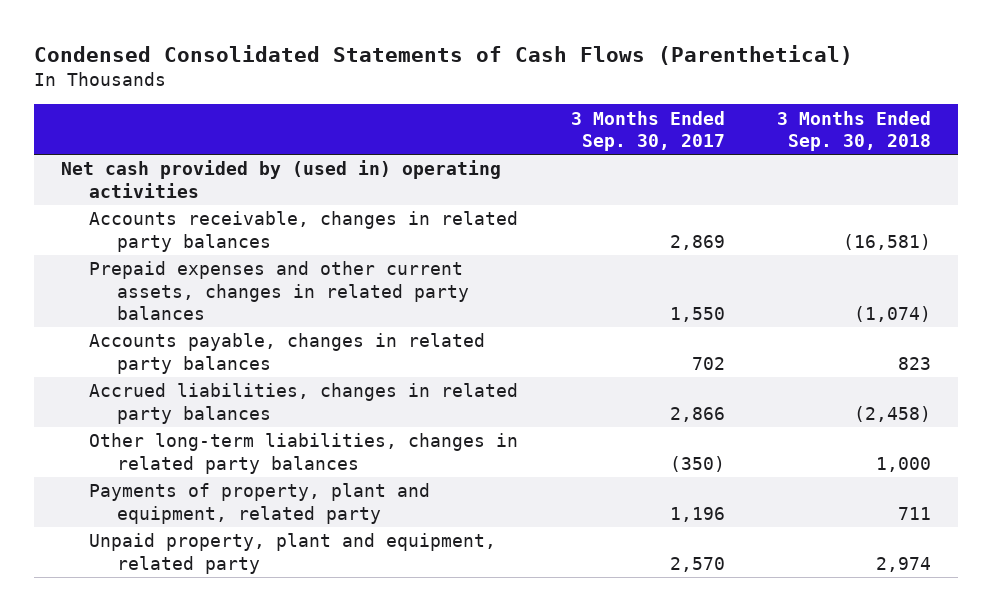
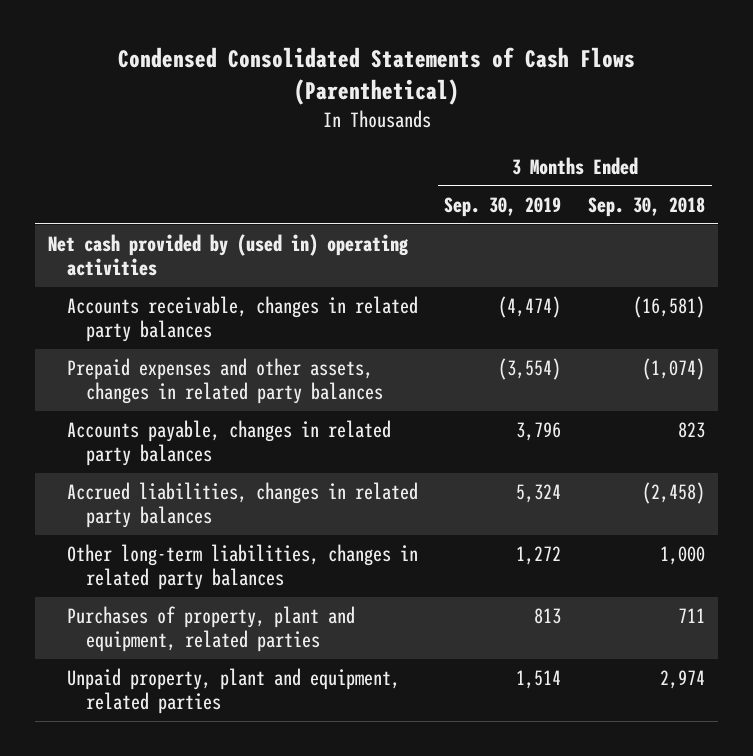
[570,110,725,151] 3 Months Ended Sep. 30, 2017 -> none
none -> [444,197,562,218] Sep. 30, 2019
[88,261,470,321] Prepaid expenses and other current assets, changes in related party balances -> [67,358,383,405] Prepaid expenses and other assets, changes in related party balances
[88,483,430,524] Payments of property, plant and equipment, related party -> [67,606,356,653] Purchases of property, plant and equipment, related parties
[88,533,496,574] Unpaid property, plant and equipment, related party -> [67,668,401,715] Unpaid property, plant and equipment, related parties

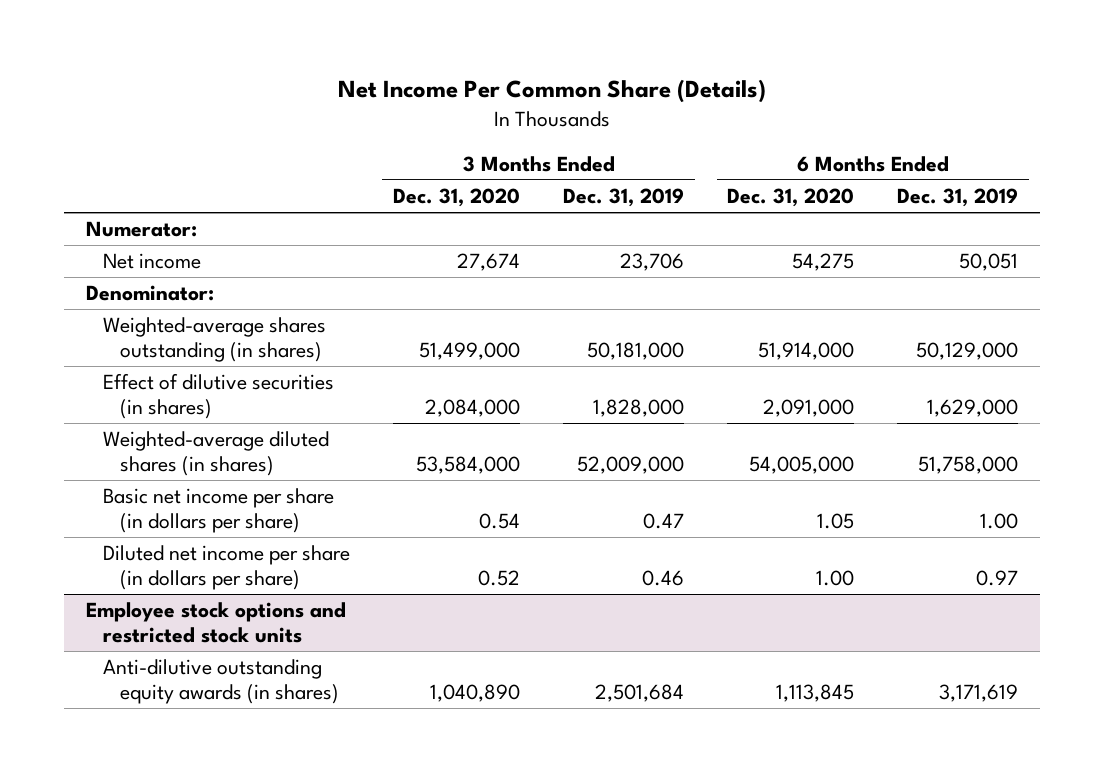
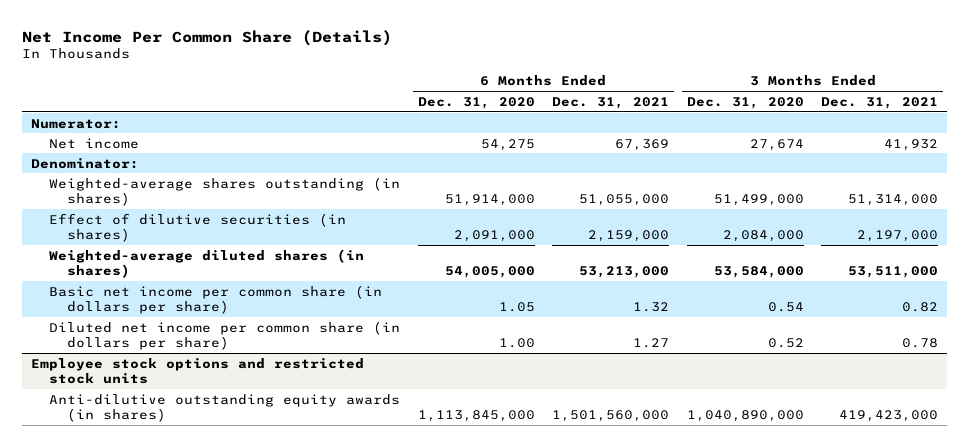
[563,188,685,208] Dec. 31, 2019 -> none
[897,188,1019,208] Dec. 31, 2019 -> none
none -> [552,96,670,109] Dec. 31, 2021
none -> [821,96,939,109] Dec. 31, 2021
[102,488,334,533] Basic net income per share (in dollars per share) -> [48,284,382,314] Basic net income per common share (in dollars per share)
[102,545,350,590] Diluted net income per share (in dollars per share) -> [48,320,400,350] Diluted net income per common share (in dollars per share)
[430,683,521,702] 1,040,890 -> [686,409,804,422] 1,040,890,000
[776,683,855,702] 1,113,845 -> [417,409,535,422] 1,113,845,000

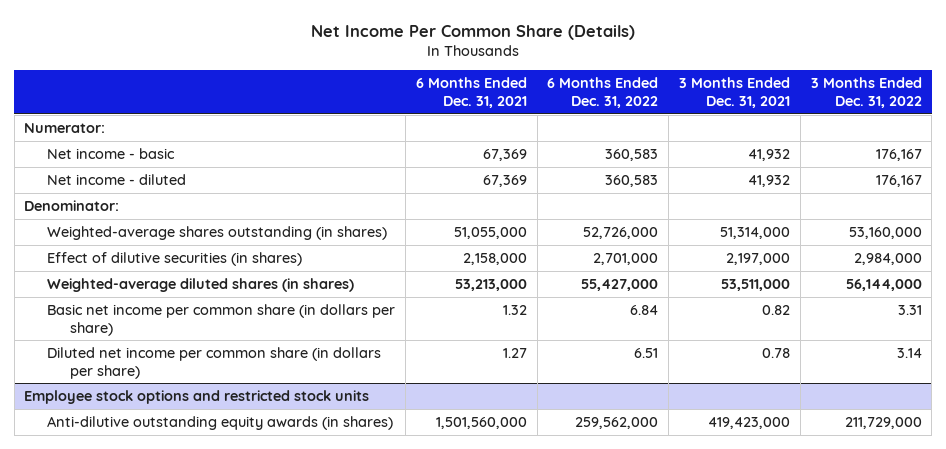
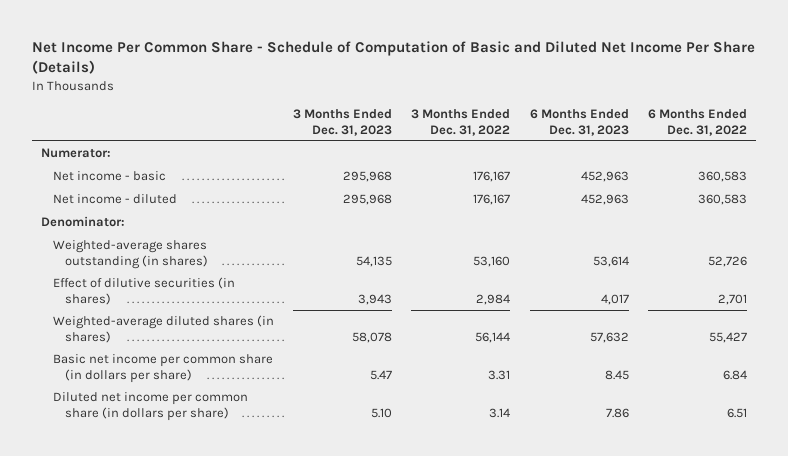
[311,24,636,40] Net Income Per Common Share (Details) -> [31,40,755,75] Net Income Per Common Share - Schedule of Computation of Basic and Diluted Net Income Per Share (Details)
[415,77,527,108] 6 Months Ended Dec. 31, 2021 -> none
[679,77,791,108] 3 Months Ended Dec. 31, 2021 -> none
none -> [293,108,393,136] 3 Months Ended Dec. 31, 2023
none -> [529,108,629,136] 6 Months Ended Dec. 31, 2023
[583,226,659,239] 52,726,000 -> [707,256,747,268] 52,726
[848,226,922,239] 53,160,000 -> [473,256,511,268] 53,160
[593,252,659,265] 2,701,000 -> [717,294,747,306] 2,701
[853,252,922,265] 2,984,000 -> [476,294,511,306] 2,984
[581,278,659,291] 55,427,000 -> [708,332,747,344] 55,427
[845,278,922,291] 56,144,000 -> [475,332,511,344] 56,144
[24,389,370,404] Employee stock options and restricted stock units -> none
[47,415,394,430] Anti-dilutive outstanding equity awards (in shares) -> none

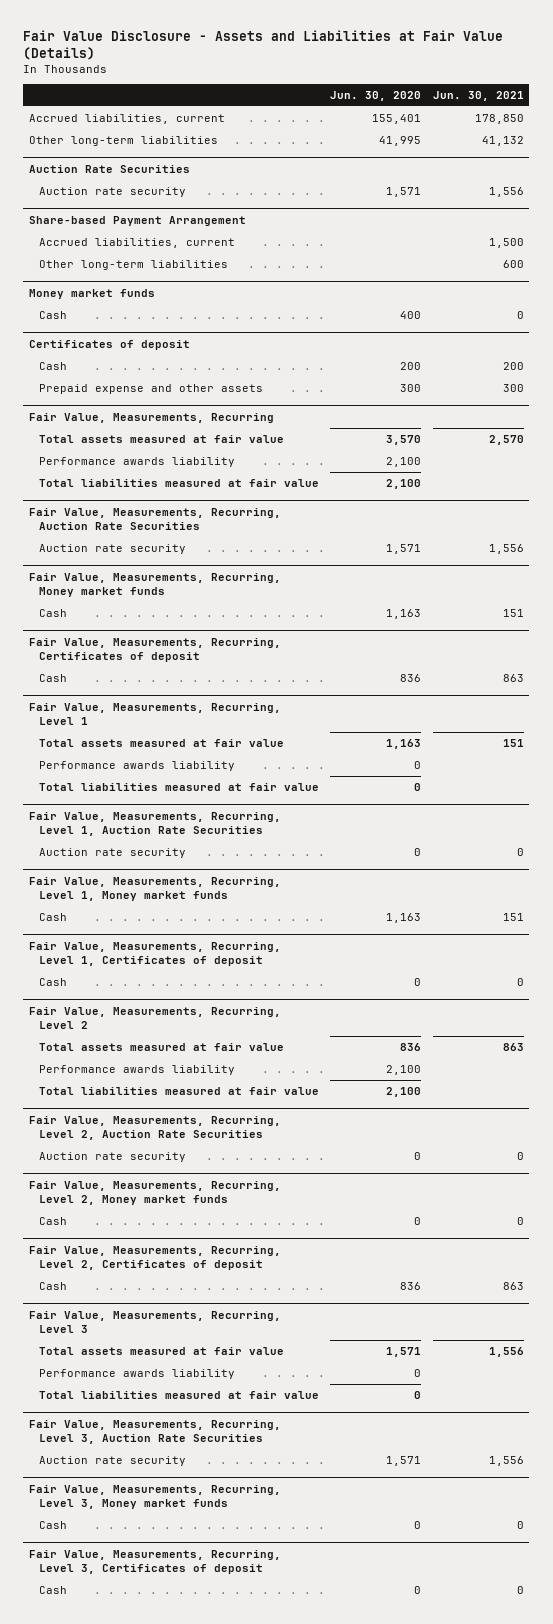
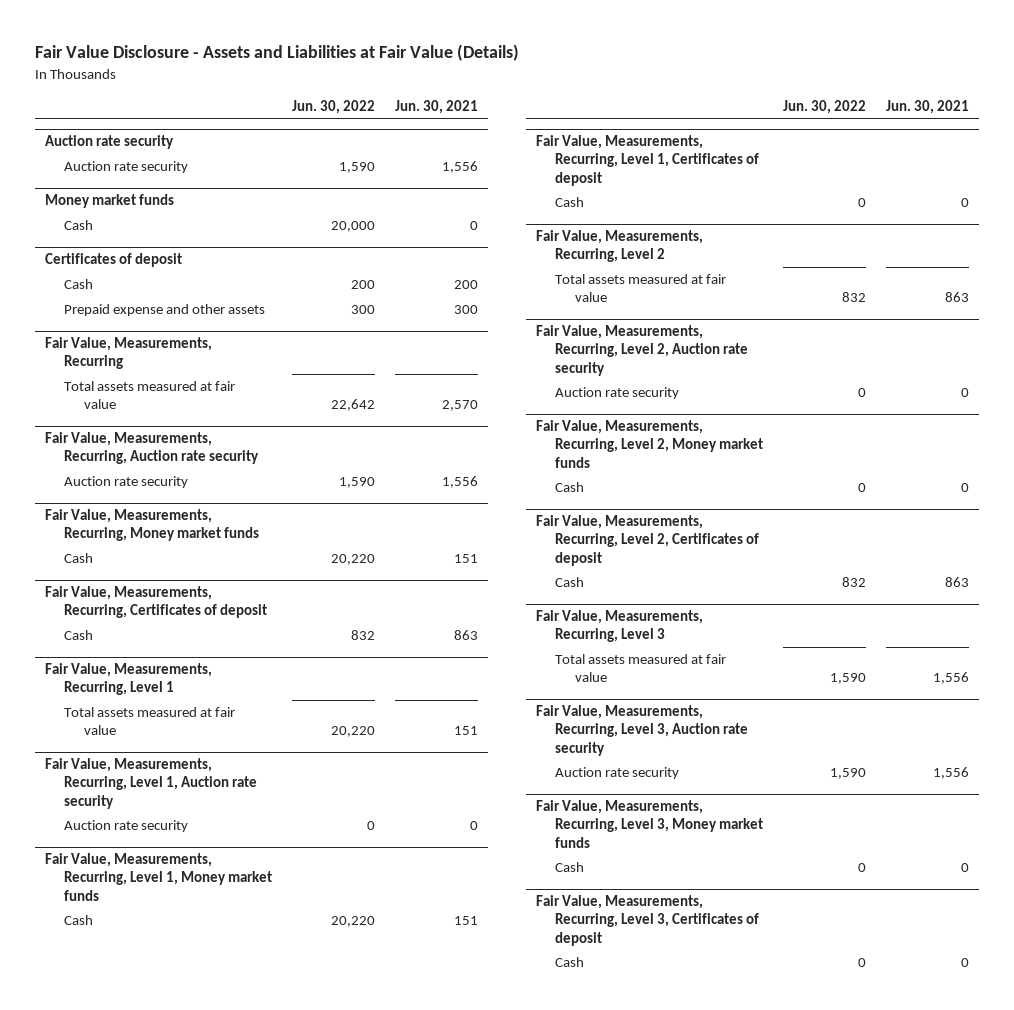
[330,90,422,101] Jun. 30, 2020 -> none
none -> [292,100,376,115] Jun. 30, 2022
[29,113,226,124] Accrued liabilities, current -> none
[29,135,219,146] Other long-term liabilities -> none
[29,164,191,173] Auction Rate Securities -> [44,135,174,150] Auction rate security
[29,215,247,226] Share-based Payment Arrangement -> none
[38,237,235,248] Accrued liabilities, current -> none
[38,259,228,270] Other long-term liabilities -> none
[38,456,235,467] Performance awards liability -> none
[38,478,319,487] Total liabilities measured at fair value -> none
[29,507,282,530] Fair Value, Measurements, Recurring, Auction Rate Securities -> [44,432,260,465] Fair Value, Measurements, Recurring, Auction rate security
[38,760,235,771] Performance awards liability -> none
[38,782,319,791] Total liabilities measured at fair value -> none
[29,811,282,836] Fair Value, Measurements, Recurring, Level 1, Auction Rate Securities -> [44,758,258,809] Fair Value, Measurements, Recurring, Level 1, Auction rate security
[38,1064,235,1075] Performance awards liability -> none
[38,1086,319,1095] Total liabilities measured at fair value -> none
[29,1115,282,1140] Fair Value, Measurements, Recurring, Level 2, Auction Rate Securities -> [535,325,749,376] Fair Value, Measurements, Recurring, Level 2, Auction rate security
[38,1368,235,1379] Performance awards liability -> none
[38,1390,319,1399] Total liabilities measured at fair value -> none
[29,1419,282,1444] Fair Value, Measurements, Recurring, Level 3, Auction Rate Securities -> [535,705,749,756] Fair Value, Measurements, Recurring, Level 3, Auction rate security

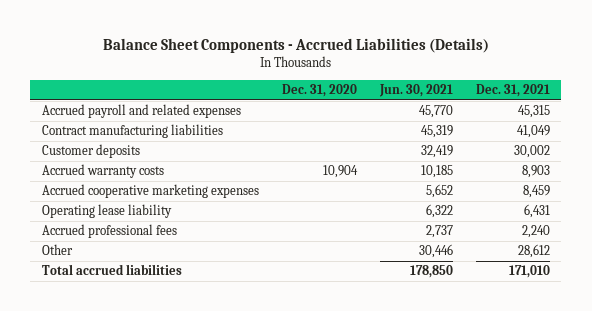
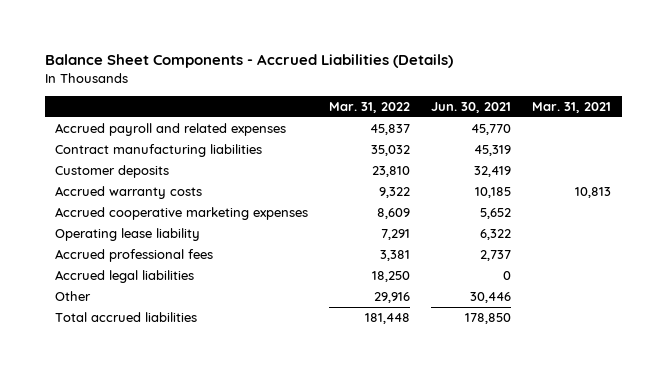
[281,83,357,97] Dec. 31, 2020 -> none
[475,83,550,97] Dec. 31, 2021 -> none
none -> [329,102,411,114] Mar. 31, 2022
none -> [532,102,612,114] Mar. 31, 2021
none -> [55,270,195,284] Accrued legal liabilities

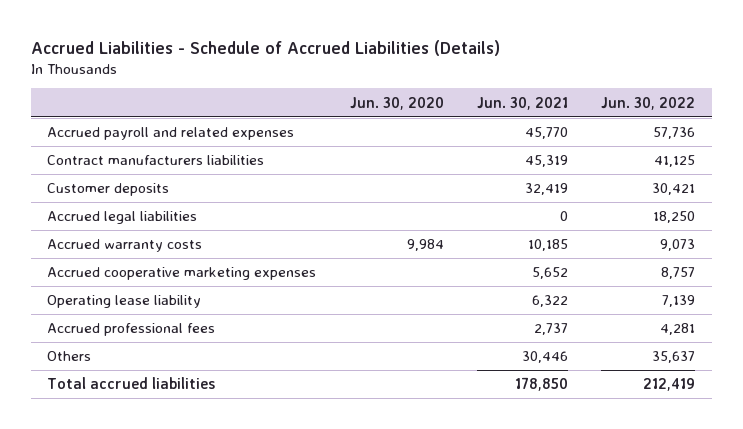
[44,54,453,69] Balance Sheet Components - Accrued Liabilities (Details) -> [30,39,500,56] Accrued Liabilities - Schedule of Accrued Liabilities (Details)
[329,102,411,114] Mar. 31, 2022 -> none
[532,102,612,114] Mar. 31, 2021 -> none
none -> [349,96,444,110] Jun. 30, 2020
none -> [601,96,696,110] Jun. 30, 2022
[55,144,263,158] Contract manufacturing liabilities -> [47,155,265,166] Contract manufacturers liabilities
[55,270,195,284] Accrued legal liabilities -> [47,211,198,225] Accrued legal liabilities
[55,291,92,302] Other -> [47,351,92,362] Others

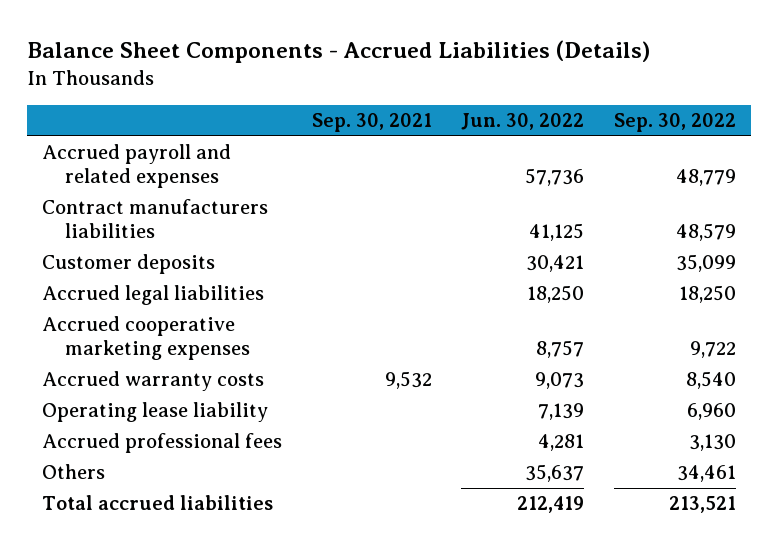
[30,39,500,56] Accrued Liabilities - Schedule of Accrued Liabilities (Details) -> [27,40,651,64] Balance Sheet Components - Accrued Liabilities (Details)
[349,96,444,110] Jun. 30, 2020 -> none
[477,96,569,110] Jun. 30, 2021 -> none
none -> [311,113,432,133] Sep. 30, 2021
none -> [613,113,736,133] Sep. 30, 2022
[47,239,203,253] Accrued warranty costs -> [42,371,265,392] Accrued warranty costs

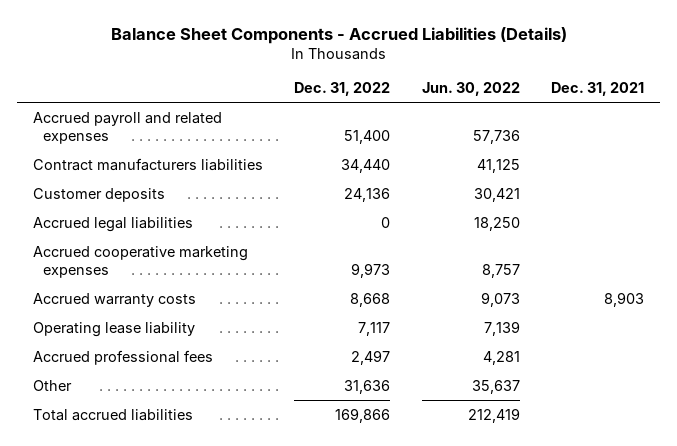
[311,113,432,133] Sep. 30, 2021 -> none
[613,113,736,133] Sep. 30, 2022 -> none
none -> [294,82,391,97] Dec. 31, 2022
none -> [551,82,645,97] Dec. 31, 2021
[42,464,106,480] Others -> [32,379,72,391] Other

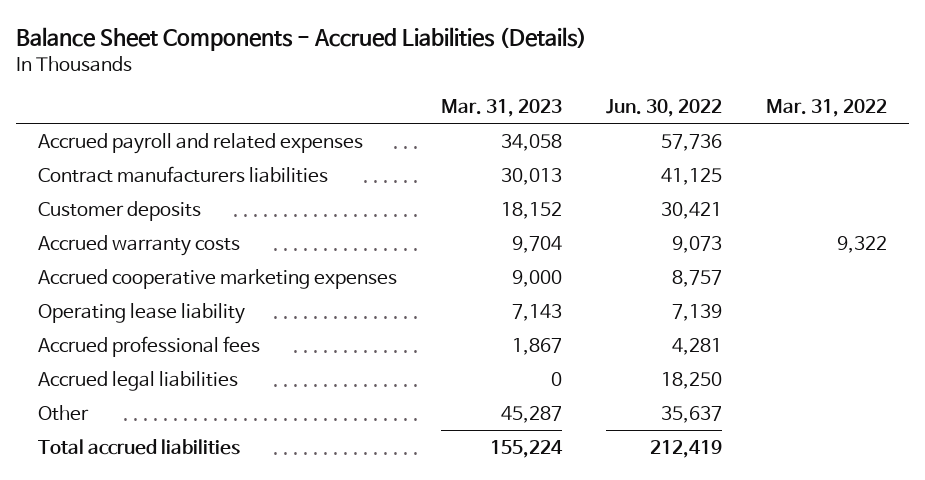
[294,82,391,97] Dec. 31, 2022 -> none
[551,82,645,97] Dec. 31, 2021 -> none
none -> [441,99,563,118] Mar. 31, 2023
none -> [765,99,887,118] Mar. 31, 2022
[32,245,248,278] Accrued cooperative marketing expenses -> [38,268,398,289] Accrued cooperative marketing expenses
[32,216,193,232] Accrued legal liabilities -> [38,370,239,391] Accrued legal liabilities

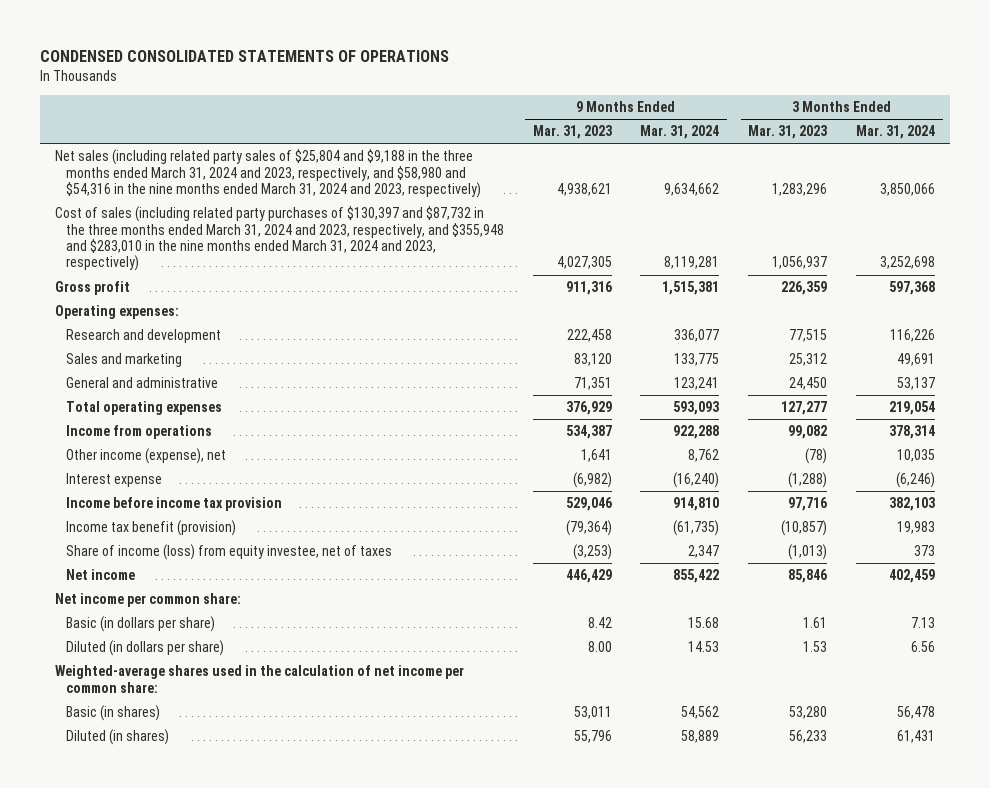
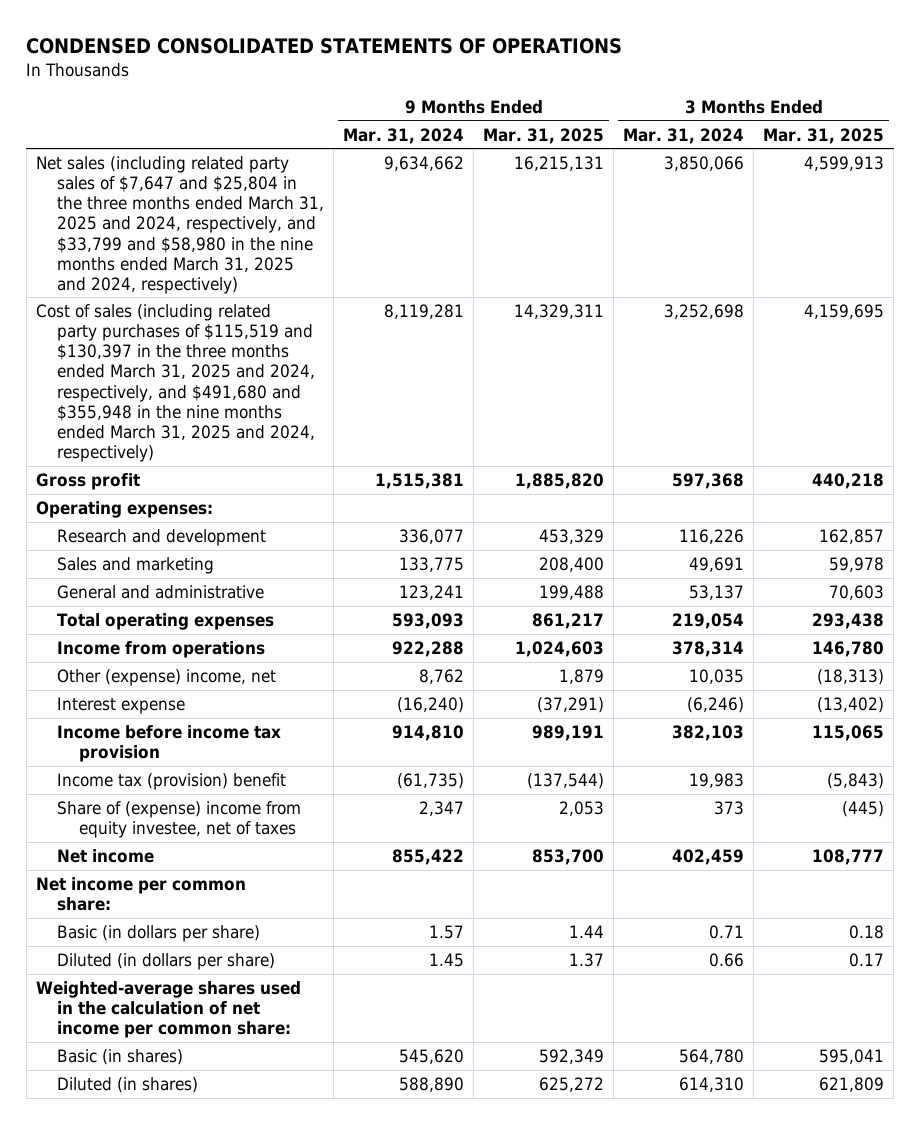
[532,125,612,140] Mar. 31, 2023 -> none
[748,125,828,140] Mar. 31, 2023 -> none
none -> [483,127,605,144] Mar. 31, 2025
none -> [763,127,885,144] Mar. 31, 2025
[54,149,481,198] Net sales (including related party sales of $25,804 and $9,188 in the three months ended March 31, 2024 and 2023, respectively, and $58,980 and $54,316 in the nine months ended March 31, 2024 and 2023, respectively) -> [35,156,325,294] Net sales (including related party sales of $7,647 and $25,804 in the three months ended March 31, 2025 and 2024, respectively, and $33,799 and $58,980 in the nine months ended March 31, 2025 and 2024, respectively)
[54,206,504,272] Cost of sales (including related party purchases of $130,397 and $87,732 in the three months ended March 31, 2024 and 2023, respectively, and $355,948 and $283,010 in the nine months ended March 31, 2024 and 2023, respectively) -> [35,304,316,463] Cost of sales (including related party purchases of $115,519 and $130,397 in the three months ended March 31, 2025 and 2024, respectively, and $491,680 and $355,948 in the nine months ended March 31, 2025 and 2024, respectively)
[65,448,226,465] Other income (expense), net -> [57,669,277,687] Other (expense) income, net
[65,520,236,537] Income tax benefit (provision) -> [57,773,287,791] Income tax (provision) benefit
[65,544,392,561] Share of income (loss) from equity investee, net of taxes -> [57,801,302,839] Share of (expense) income from equity investee, net of taxes
[688,617,720,629] 15.68 -> [429,925,465,940] 1.57
[911,617,936,629] 7.13 -> [709,925,745,940] 0.71
[688,641,720,653] 14.53 -> [429,953,465,968] 1.45
[911,641,936,653] 6.56 -> [709,953,745,968] 0.66
[681,706,720,720] 54,562 -> [399,1049,465,1065] 545,620
[897,706,936,720] 56,478 -> [679,1049,745,1065] 564,780
[681,730,720,744] 58,889 -> [399,1077,465,1093] 588,890
[897,730,936,744] 61,431 -> [679,1077,745,1093] 614,310

